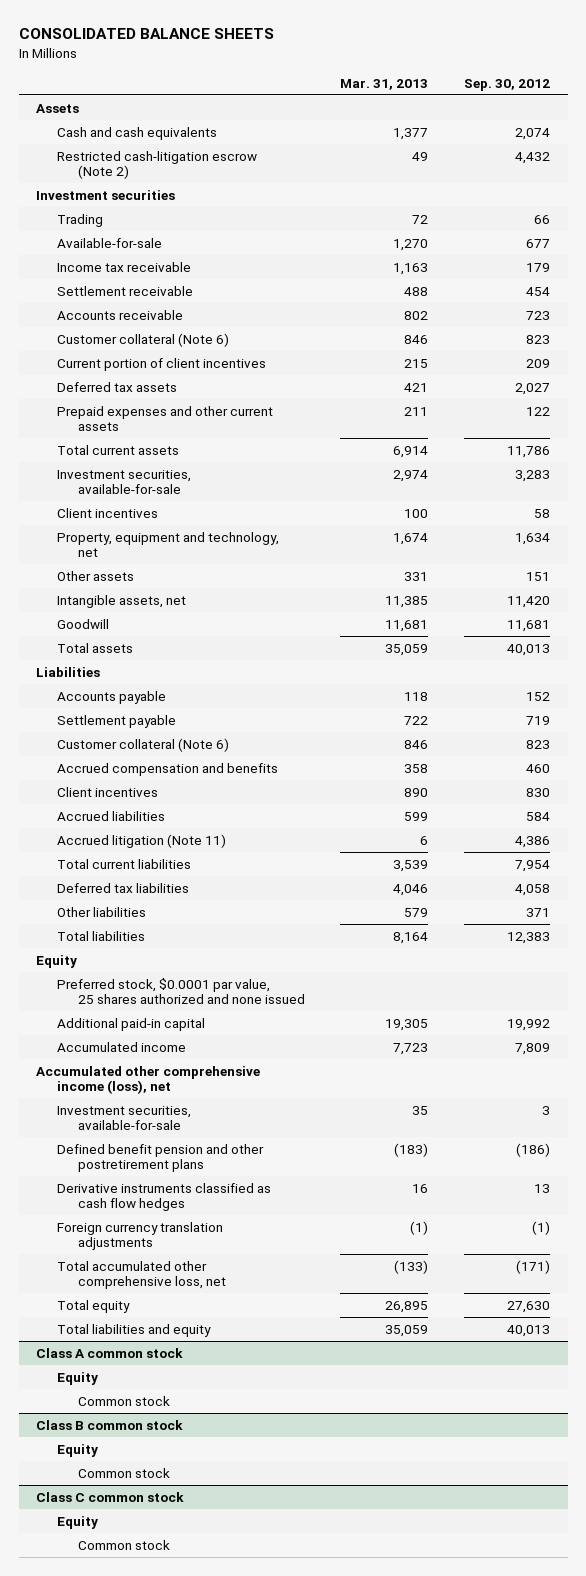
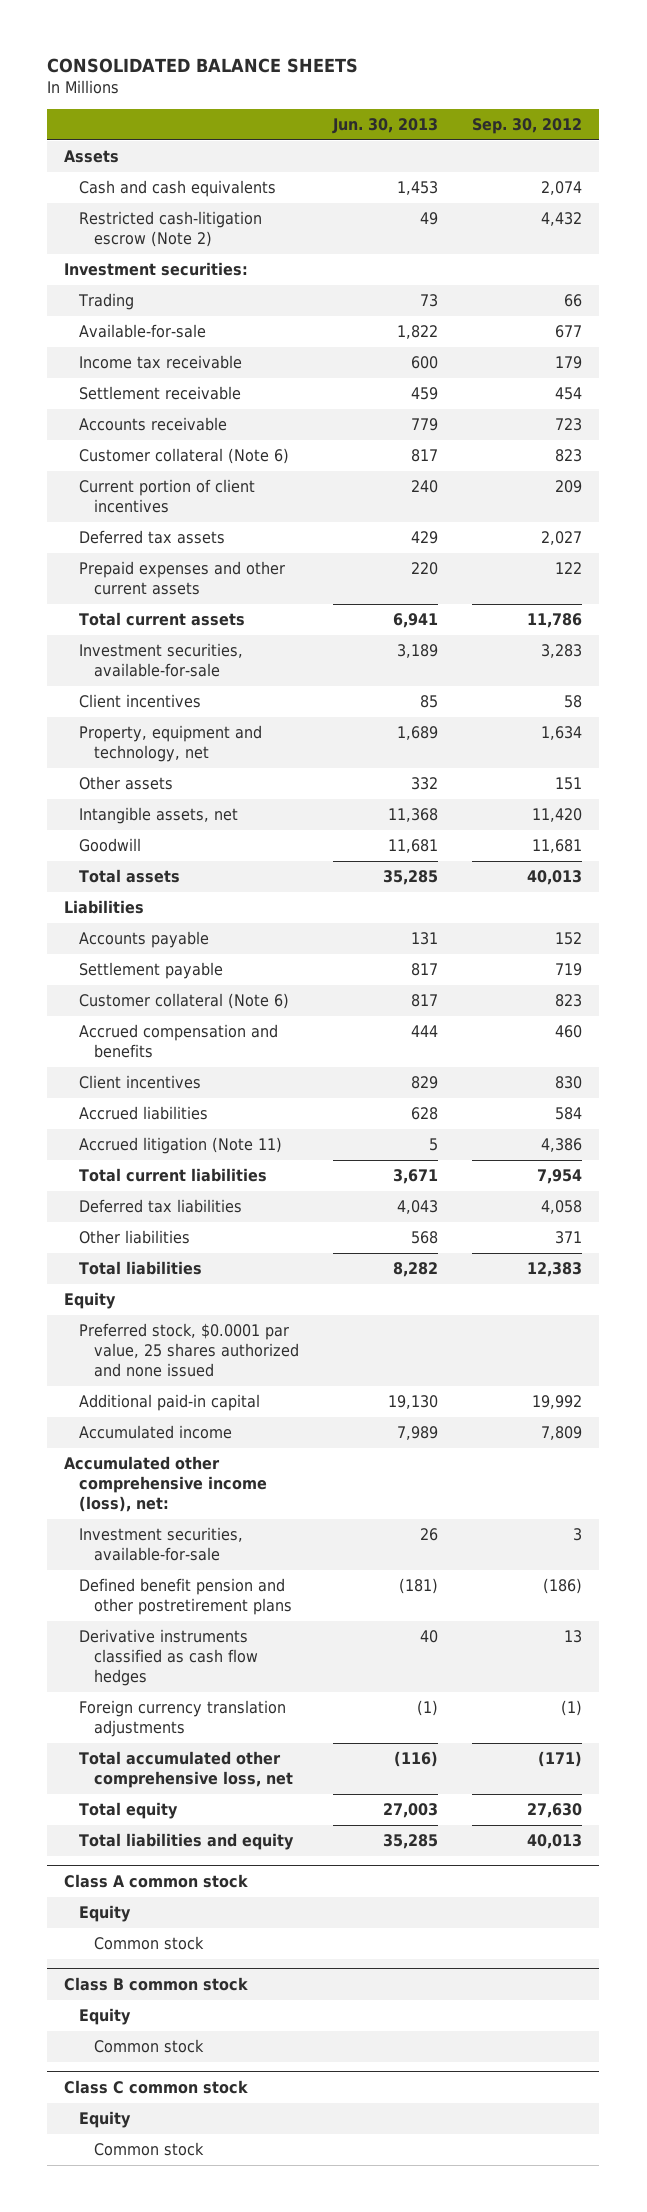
[340,78,429,90] Mar. 31, 2013 -> none
none -> [332,117,439,134] Jun. 30, 2013
[36,189,176,200] Investment securities -> [64,262,249,277] Investment securities:
[36,1065,261,1095] Accumulated other comprehensive income (loss), net -> [64,1456,268,1513] Accumulated other comprehensive income (loss), net:

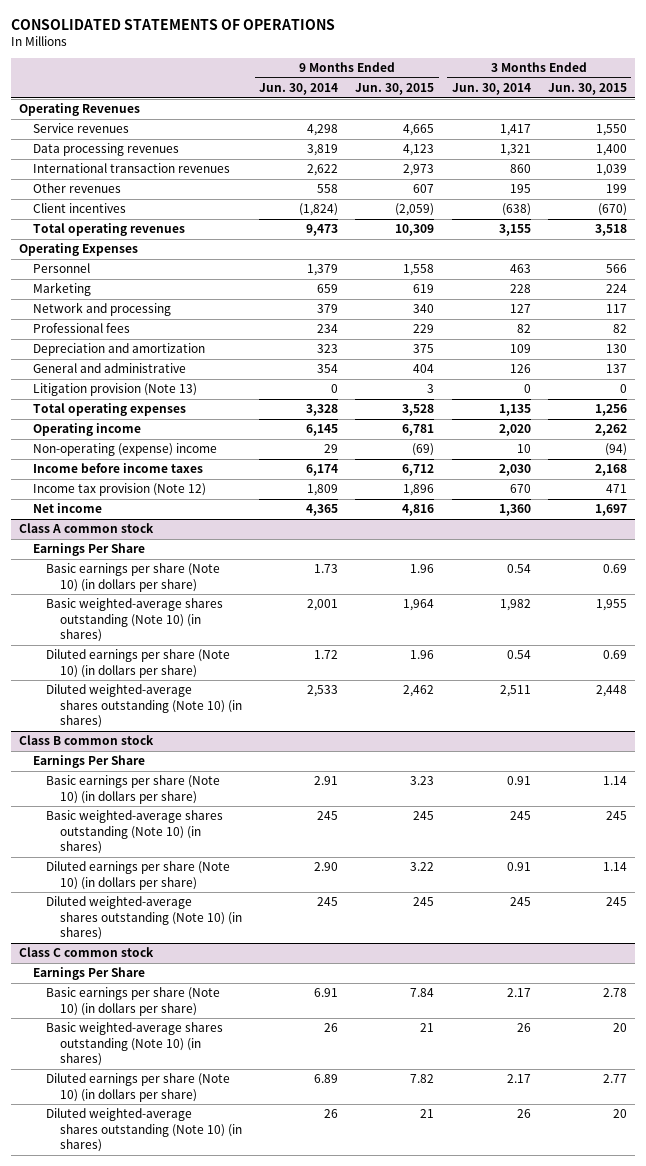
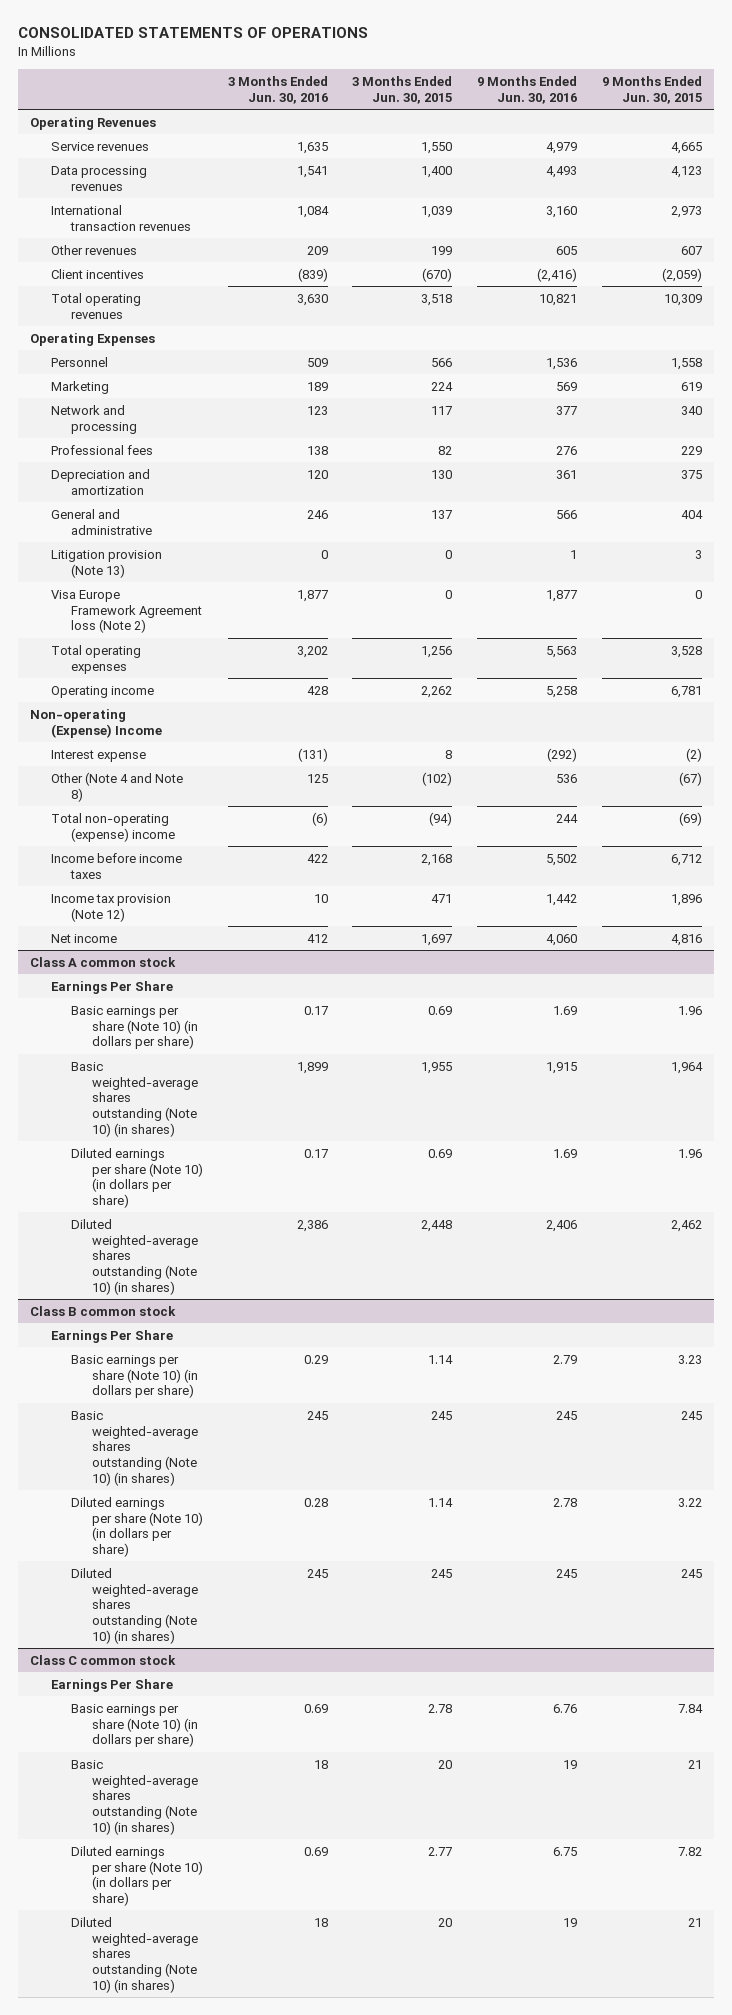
[259,83,339,96] Jun. 30, 2014 -> none
[451,83,531,96] Jun. 30, 2014 -> none
none -> [227,76,328,104] 3 Months Ended Jun. 30, 2016
none -> [477,76,578,104] 9 Months Ended Jun. 30, 2016
none -> [50,589,203,634] Visa Europe Framework Agreement loss (Note 2)
none -> [30,708,162,738] Non-operating (Expense) Income
none -> [50,749,146,762] Interest expense
none -> [50,771,183,802] Other (Note 4 and Note 8)
[32,443,217,457] Non-operating (expense) income -> [50,812,176,842] Total non-operating (expense) income

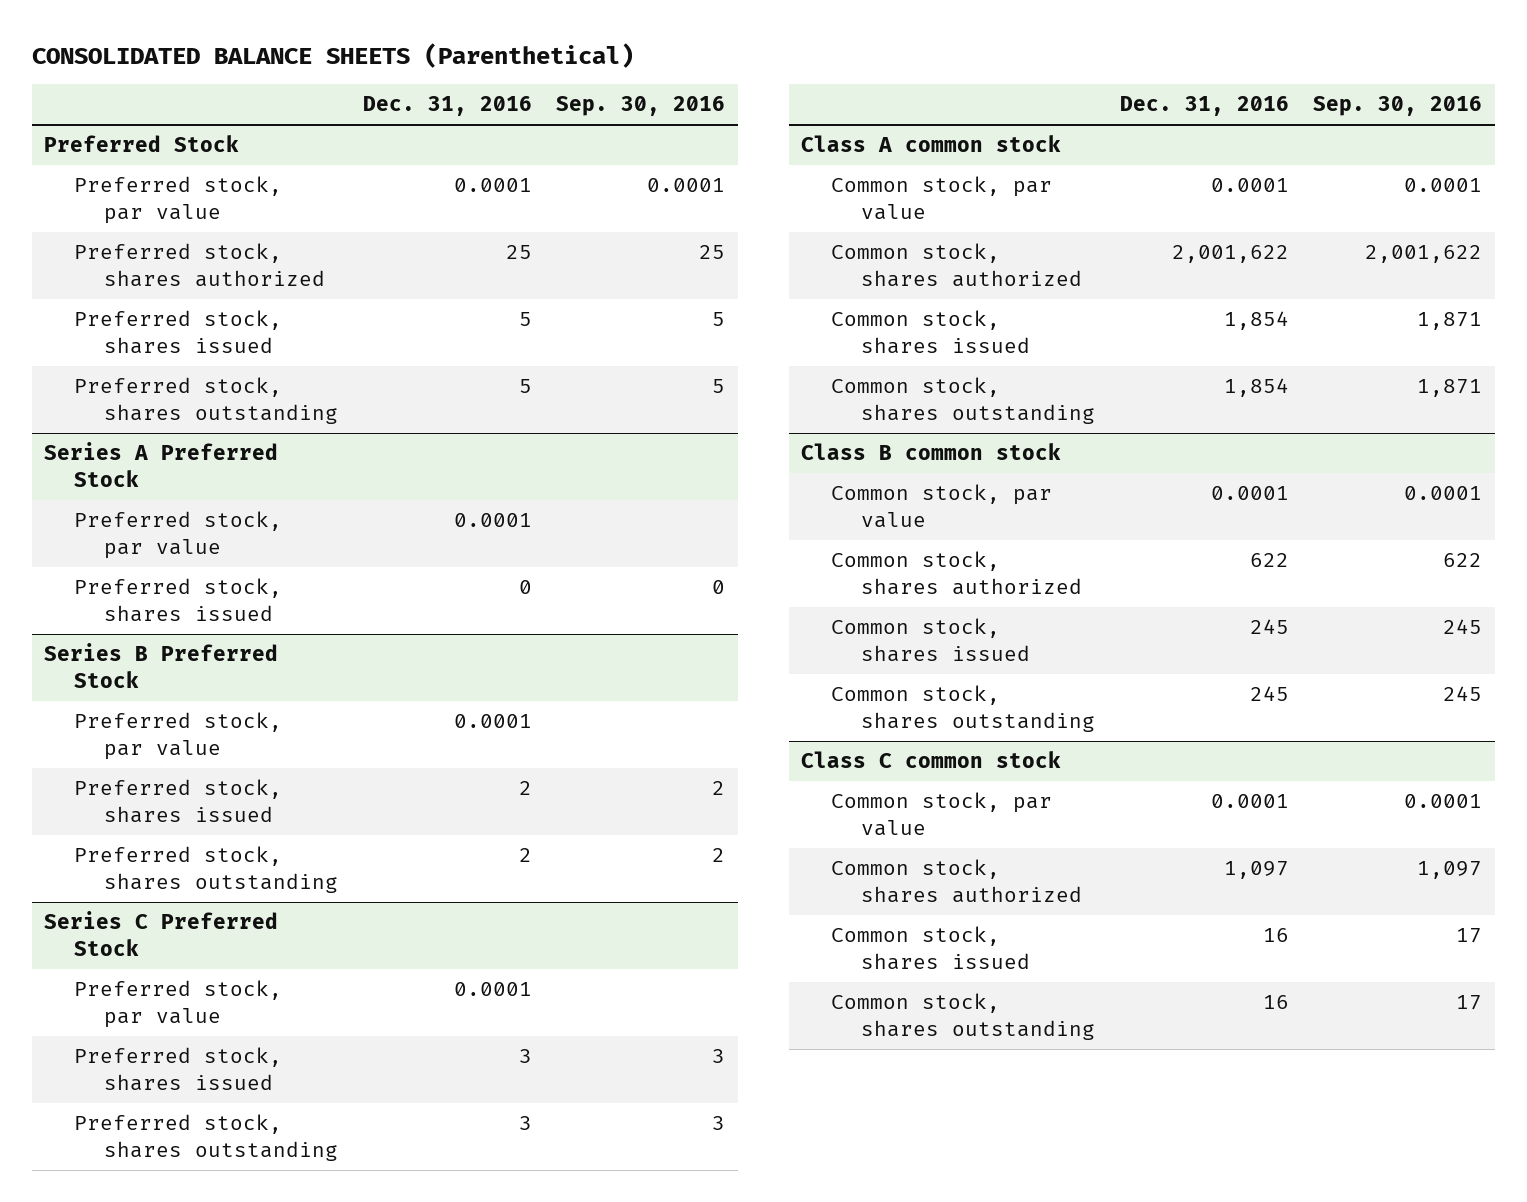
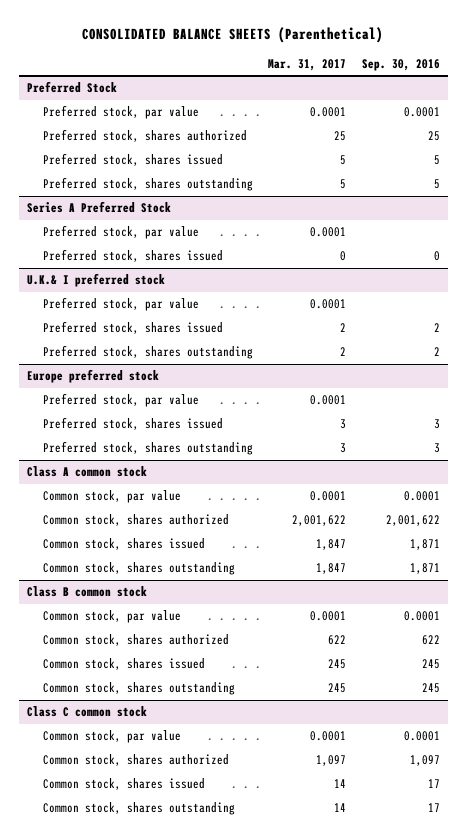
[362,96,532,117] Dec. 31, 2016 -> none
none -> [268,58,347,71] Mar. 31, 2017
[44,643,279,688] Series B Preferred Stock -> [27,273,166,288] U.K.& I preferred stock
[44,911,279,956] Series C Preferred Stock -> [27,369,160,384] Europe preferred stock

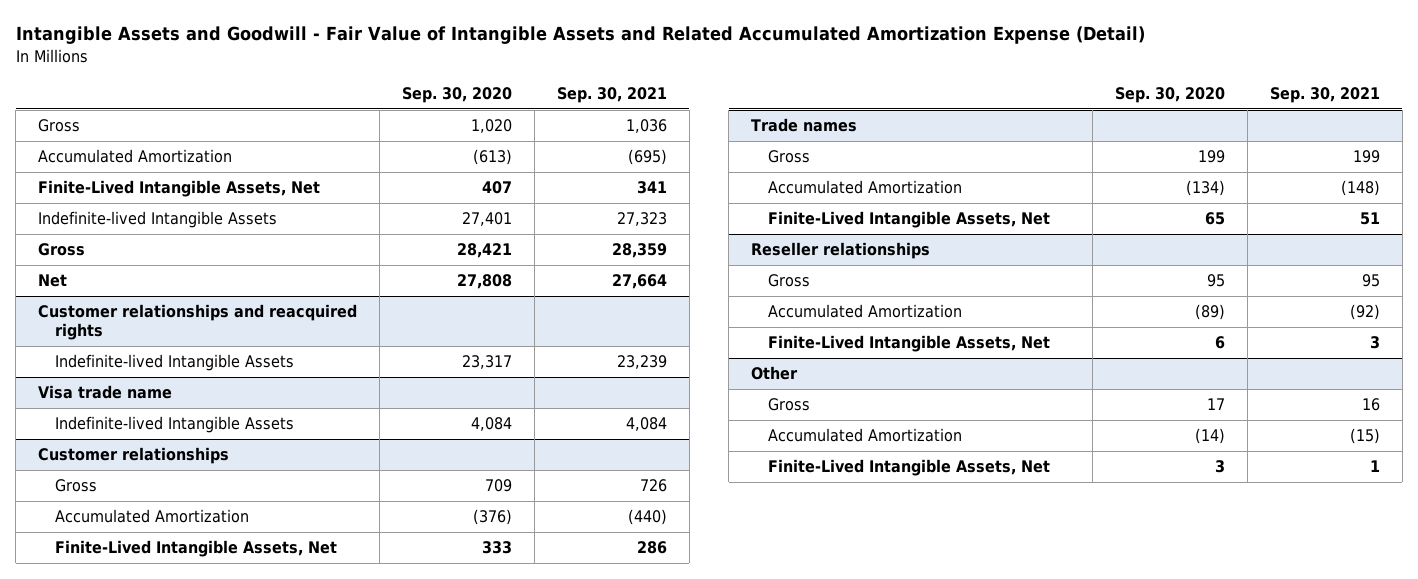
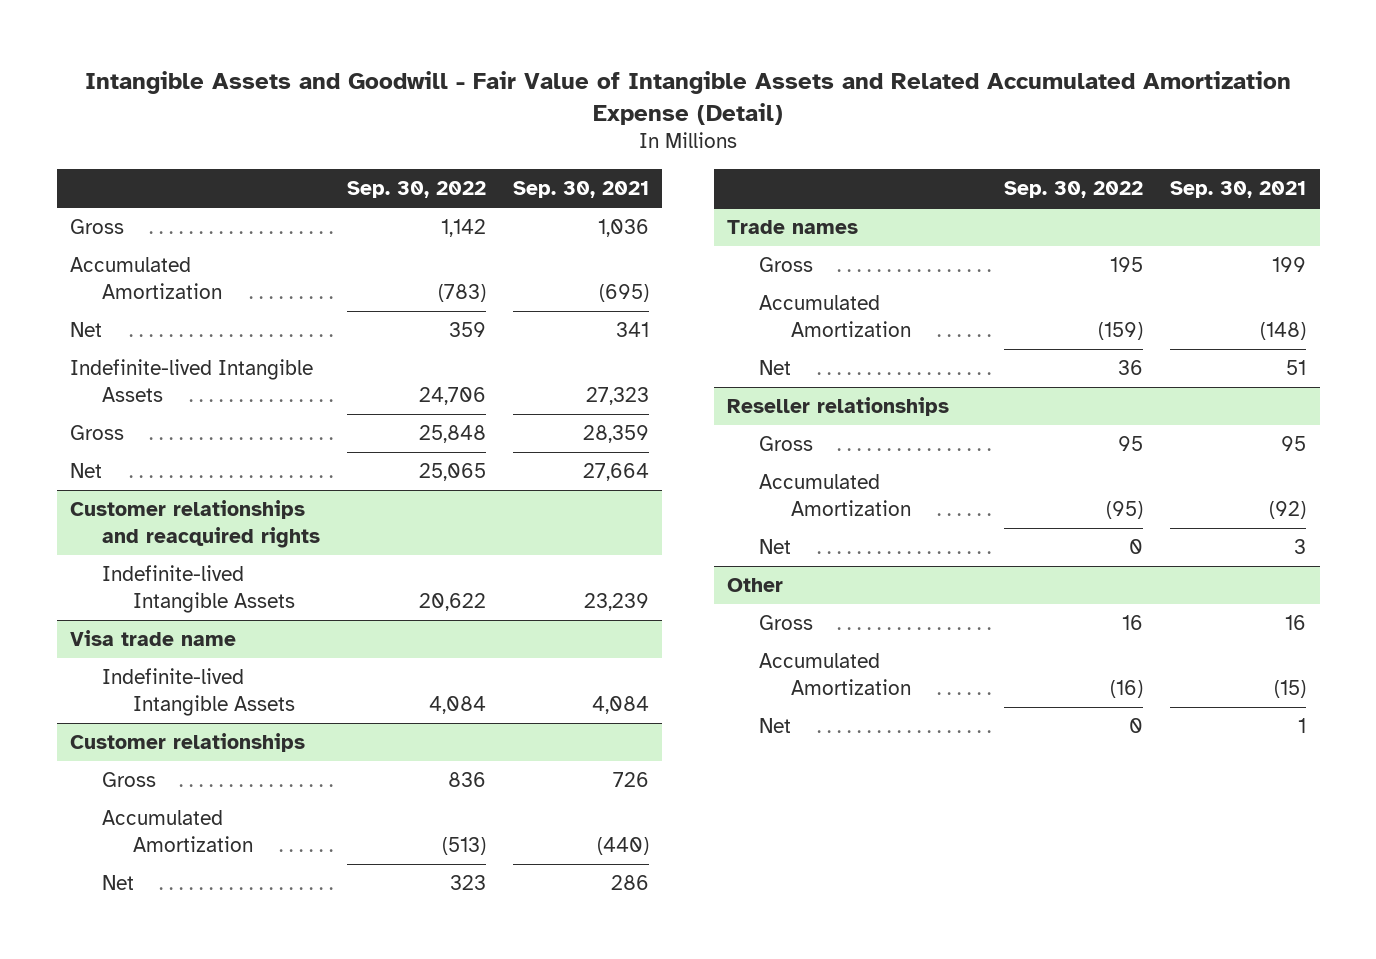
[401,87,512,104] Sep. 30, 2020 -> none
none -> [346,181,486,199] Sep. 30, 2022
[38,180,321,198] Finite-Lived Intangible Assets, Net -> [70,322,103,338] Net
[54,540,337,558] Finite-Lived Intangible Assets, Net -> [101,875,134,891] Net
[767,211,1050,229] Finite-Lived Intangible Assets, Net -> [758,360,791,376] Net
[767,335,1050,353] Finite-Lived Intangible Assets, Net -> [758,539,791,555] Net
[767,459,1050,477] Finite-Lived Intangible Assets, Net -> [758,718,791,734] Net

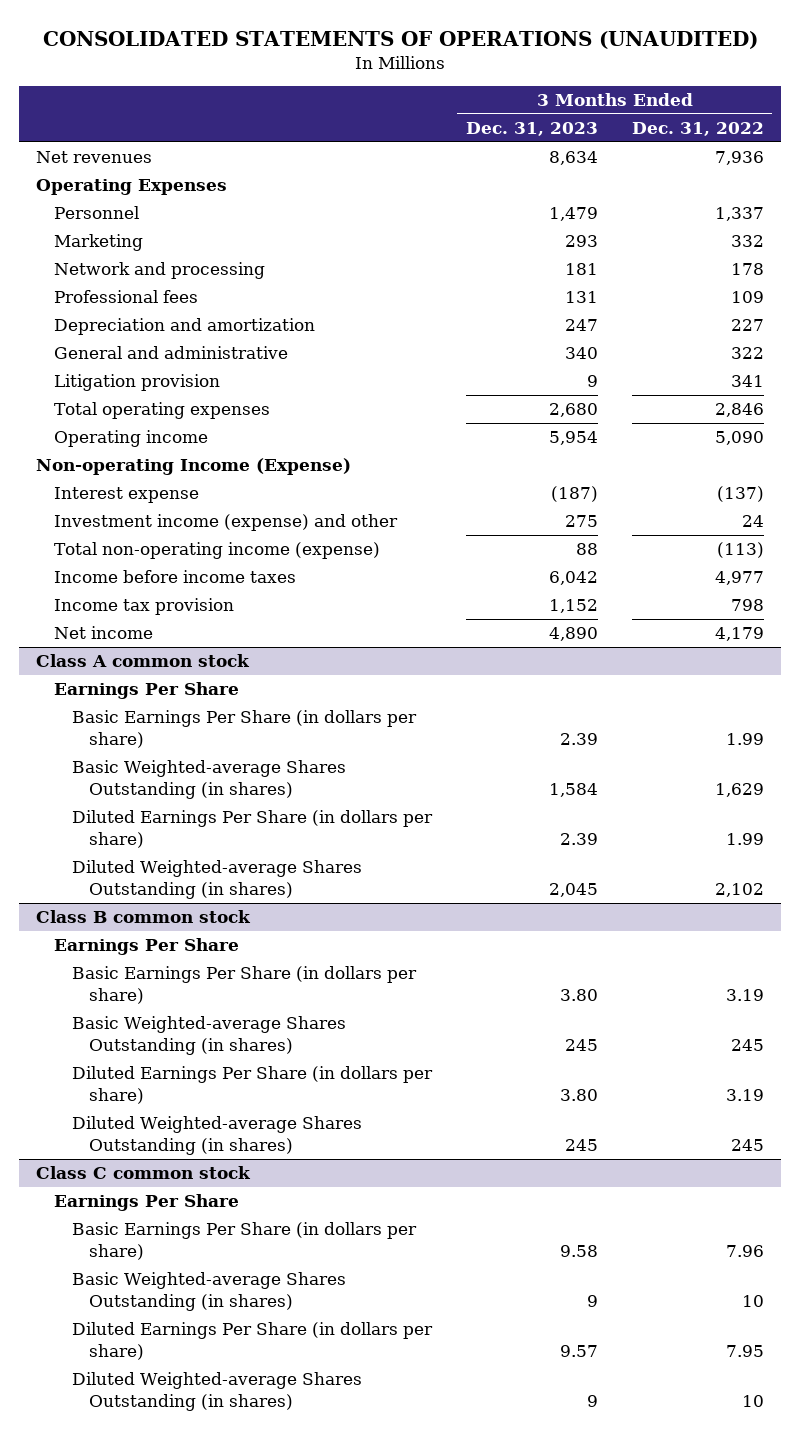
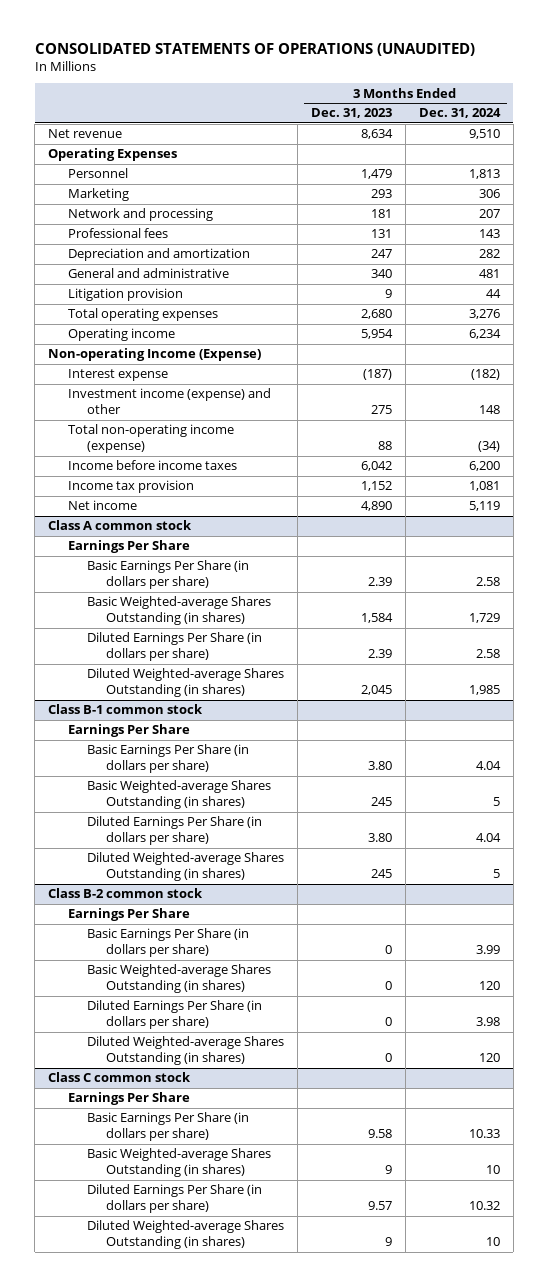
[631,121,764,136] Dec. 31, 2022 -> none
none -> [418,108,501,119] Dec. 31, 2024
[36,151,153,164] Net revenues -> [48,129,123,139] Net revenue
[36,910,252,924] Class B common stock -> [48,704,204,715] Class B-1 common stock
none -> [48,888,204,899] Class B-2 common stock
none -> [67,908,190,922] Earnings Per Share
none -> [86,928,249,958] Basic Earnings Per Share (in dollars per share)
none -> [86,964,271,994] Basic Weighted-average Shares Outstanding (in shares)
none -> [86,1000,262,1030] Diluted Earnings Per Share (in dollars per share)
none -> [86,1036,284,1066] Diluted Weighted-average Shares Outstanding (in shares)

